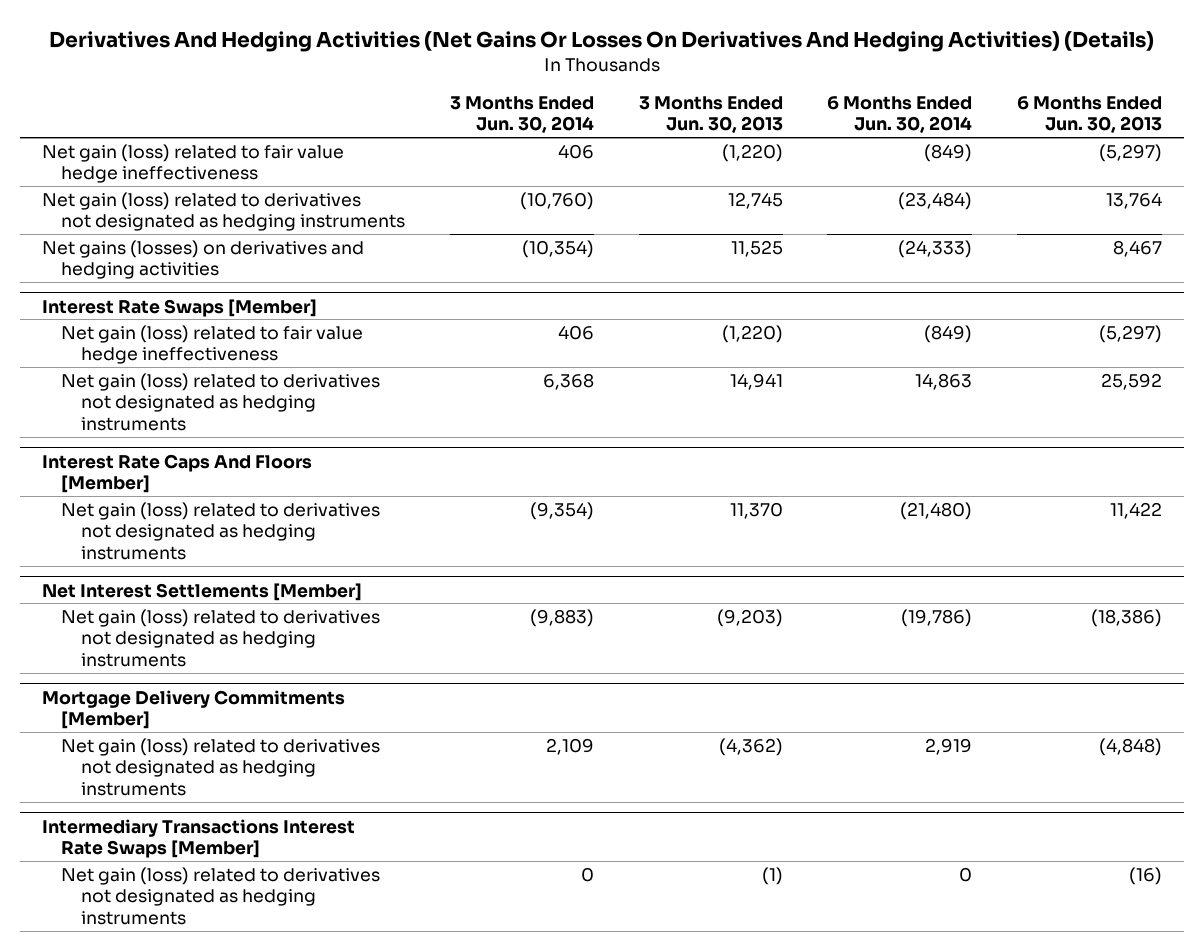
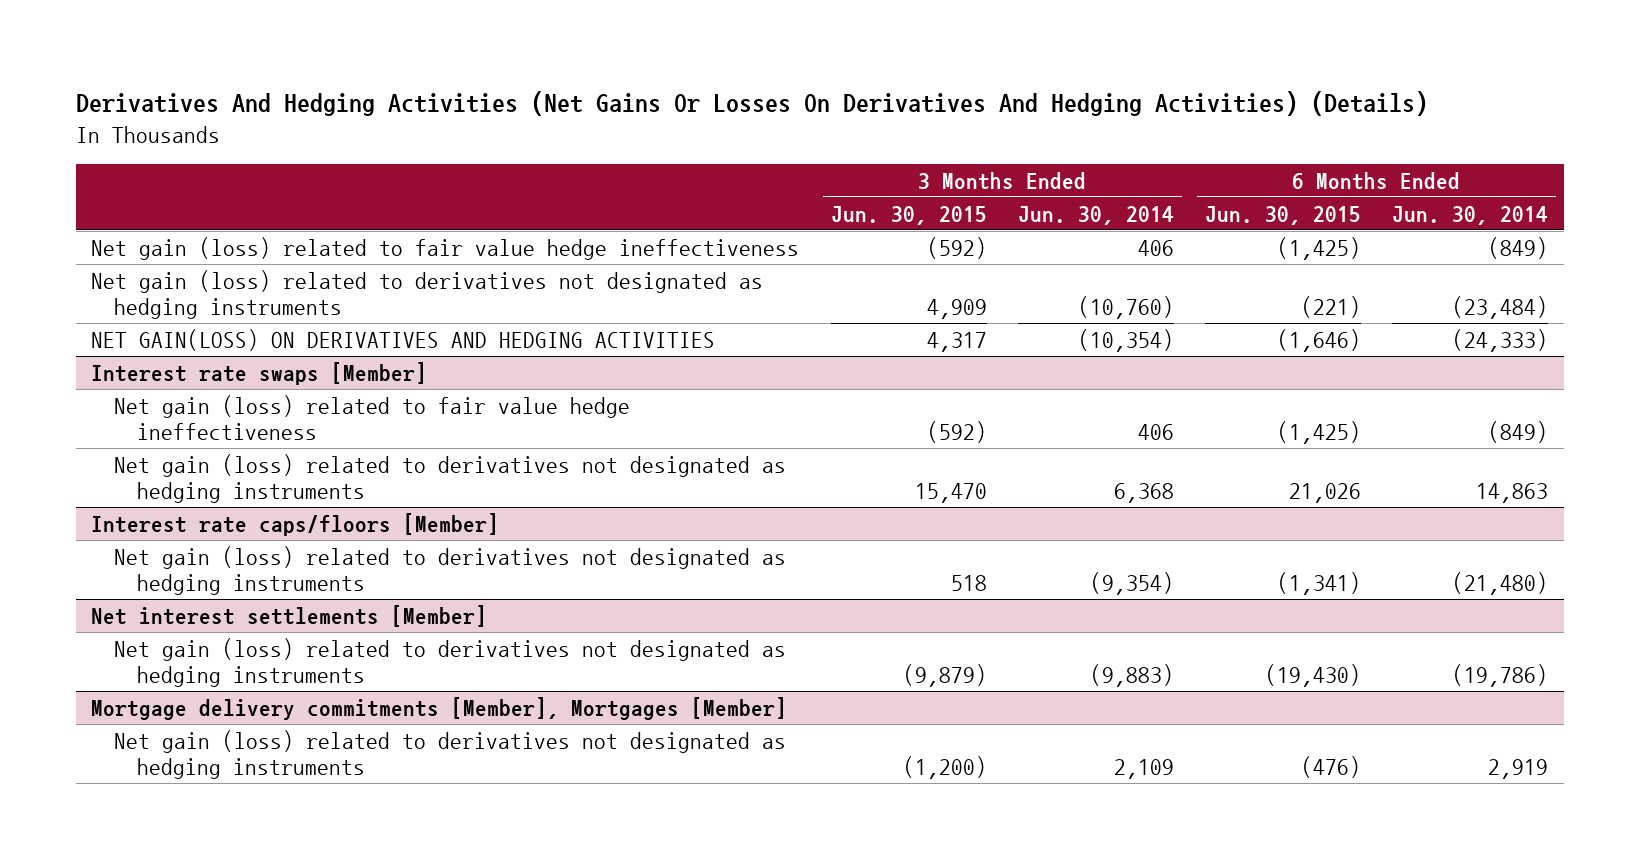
[638,95,783,134] 3 Months Ended Jun. 30, 2013 -> none
[1017,95,1163,134] 6 Months Ended Jun. 30, 2013 -> none
none -> [830,205,987,225] Jun. 30, 2015
none -> [1204,205,1361,225] Jun. 30, 2015
[42,239,365,280] Net gains (losses) on derivatives and hedging activities -> [91,328,716,351] NET GAIN(LOSS) ON DERIVATIVES AND HEDGING ACTIVITIES
[42,298,318,317] Interest Rate Swaps [Member] -> [91,361,428,385] Interest rate swaps [Member]
[42,453,313,494] Interest Rate Caps And Floors [Member] -> [91,512,500,536] Interest rate caps/floors [Member]
[42,582,363,601] Net Interest Settlements [Member] -> [91,604,488,627] Net interest settlements [Member]
[42,689,346,730] Mortgage Delivery Commitments [Member] -> [91,696,788,720] Mortgage delivery commitments [Member], Mortgages [Member]
[42,818,356,859] Intermediary Transactions Interest Rate Swaps [Member] -> none
[61,866,381,925] Net gain (loss) related to derivatives not designated as hedging instruments -> none

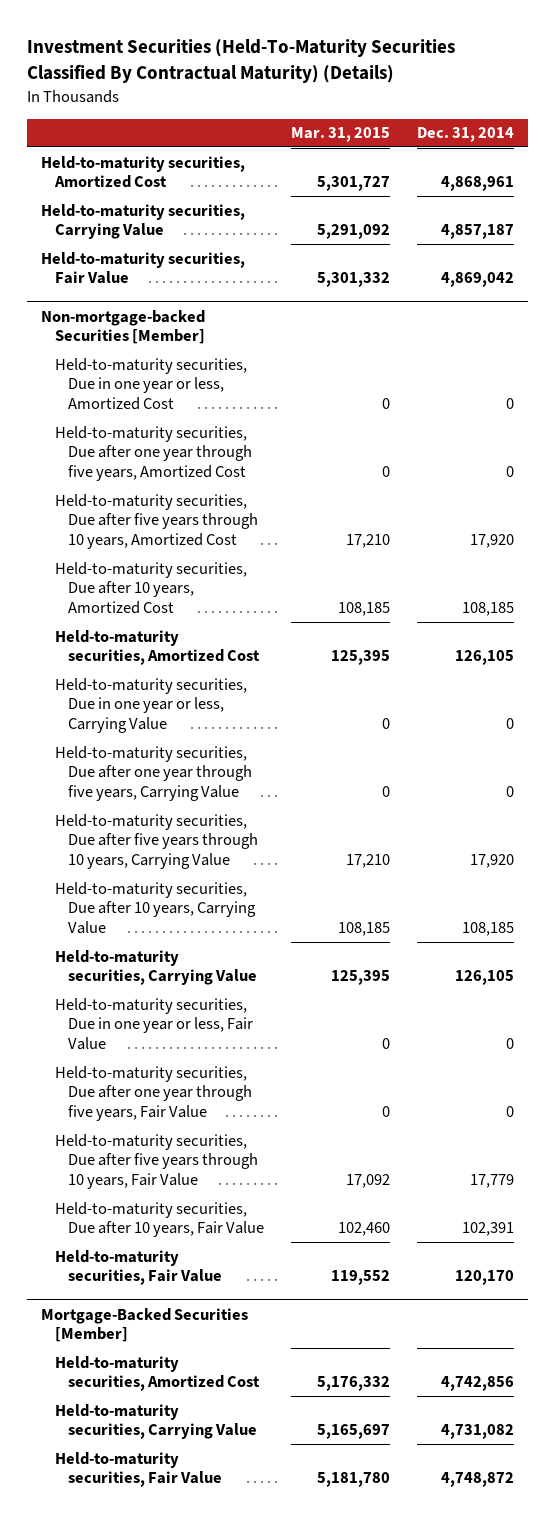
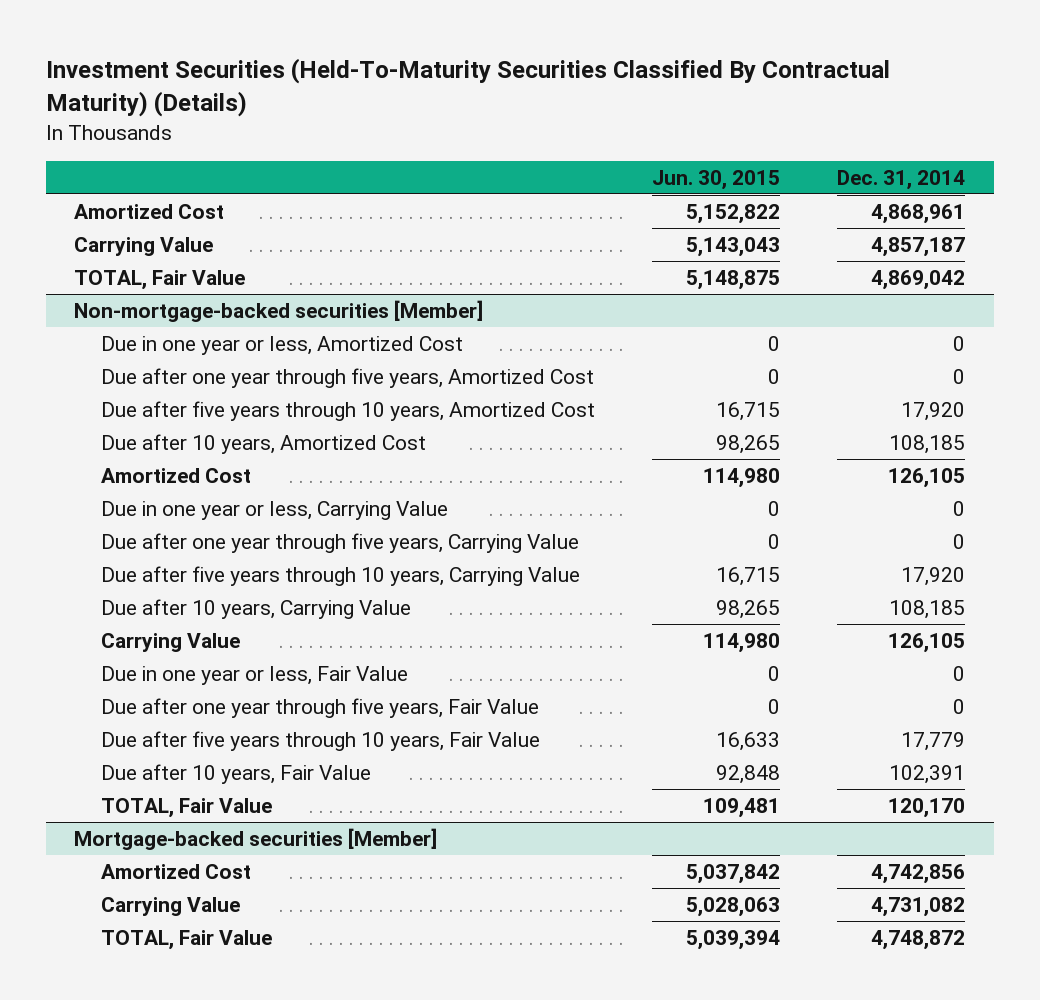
[291,127,391,143] Mar. 31, 2015 -> none
none -> [652,169,781,190] Jun. 30, 2015
[41,155,246,189] Held-to-maturity securities, Amortized Cost -> [74,204,225,220] Amortized Cost
[41,203,246,240] Held-to-maturity securities, Carrying Value -> [74,237,214,257] Carrying Value
[41,251,246,285] Held-to-maturity securities, Fair Value -> [74,270,246,291] TOTAL, Fair Value
[41,309,206,345] Non-mortgage-backed Securities [Member] -> [74,300,484,323] Non-mortgage-backed securities [Member]
[54,357,247,411] Held-to-maturity securities, Due in one year or less, Amortized Cost -> [101,336,464,356] Due in one year or less, Amortized Cost
[54,425,252,482] Held-to-maturity securities, Due after one year through five years, Amortized Cost -> [101,368,595,389] Due after one year through five years, Amortized Cost
[54,493,258,550] Held-to-maturity securities, Due after five years through 10 years, Amortized Cost -> [101,401,596,422] Due after five years through 10 years, Amortized Cost
[54,561,247,615] Held-to-maturity securities, Due after 10 years, Amortized Cost -> [101,434,427,455] Due after 10 years, Amortized Cost
[54,629,260,666] Held-to-maturity securities, Amortized Cost -> [101,468,252,484] Amortized Cost
[54,677,247,734] Held-to-maturity securities, Due in one year or less, Carrying Value -> [101,501,449,521] Due in one year or less, Carrying Value
[54,745,252,802] Held-to-maturity securities, Due after one year through five years, Carrying Value -> [101,533,580,554] Due after one year through five years, Carrying Value
[54,813,258,870] Held-to-maturity securities, Due after five years through 10 years, Carrying Value -> [101,566,581,587] Due after five years through 10 years, Carrying Value
[54,881,256,935] Held-to-maturity securities, Due after 10 years, Carrying Value -> [101,599,412,620] Due after 10 years, Carrying Value
[54,949,257,986] Held-to-maturity securities, Carrying Value -> [101,633,241,653] Carrying Value
[54,997,253,1051] Held-to-maturity securities, Due in one year or less, Fair Value -> [101,666,409,686] Due in one year or less, Fair Value
[54,1065,252,1122] Held-to-maturity securities, Due after one year through five years, Fair Value -> [101,698,540,719] Due after one year through five years, Fair Value
[54,1133,258,1190] Held-to-maturity securities, Due after five years through 10 years, Fair Value -> [101,731,541,752] Due after five years through 10 years, Fair Value
[54,1201,264,1238] Held-to-maturity securities, Due after 10 years, Fair Value -> [101,764,372,785] Due after 10 years, Fair Value
[54,1249,222,1286] Held-to-maturity securities, Fair Value -> [101,798,273,819] TOTAL, Fair Value
[41,1307,249,1343] Mortgage-Backed Securities [Member] -> [74,828,438,851] Mortgage-backed securities [Member]
[54,1355,260,1392] Held-to-maturity securities, Amortized Cost -> [101,864,252,880] Amortized Cost
[54,1403,257,1440] Held-to-maturity securities, Carrying Value -> [101,897,241,917] Carrying Value
[54,1451,222,1488] Held-to-maturity securities, Fair Value -> [101,930,273,951] TOTAL, Fair Value

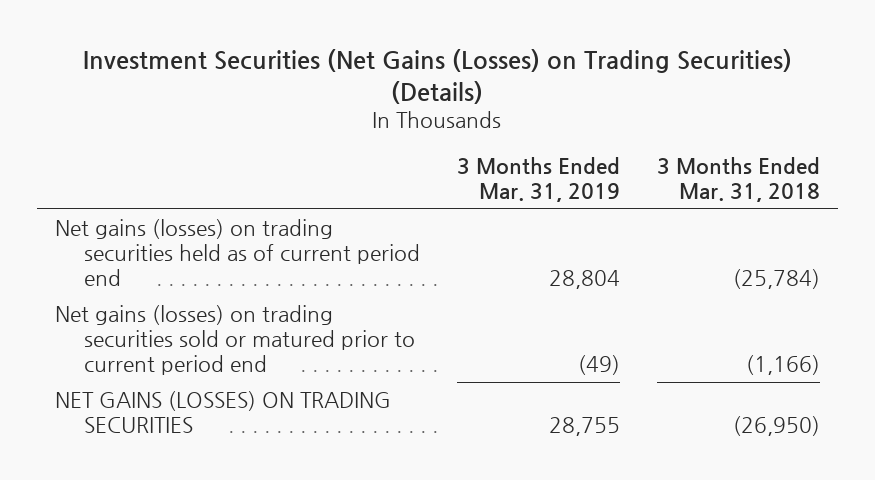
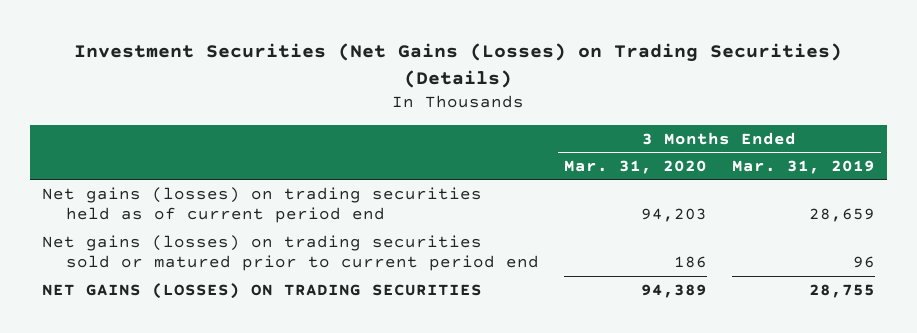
[656,157,820,202] 3 Months Ended Mar. 31, 2018 -> none
none -> [564,159,708,174] Mar. 31, 2020
[548,269,620,289] 28,804 -> [808,208,875,223] 28,659
[577,354,620,375] (49) -> [852,256,875,269] 96

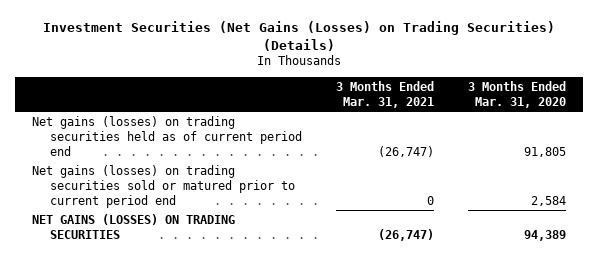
[731,159,875,174] Mar. 31, 2019 -> none
none -> [335,80,434,108] 3 Months Ended Mar. 31, 2021
[641,208,708,223] 94,203 -> [523,146,566,157] 91,805
[674,256,708,269] 186 -> [530,195,566,206] 2,584

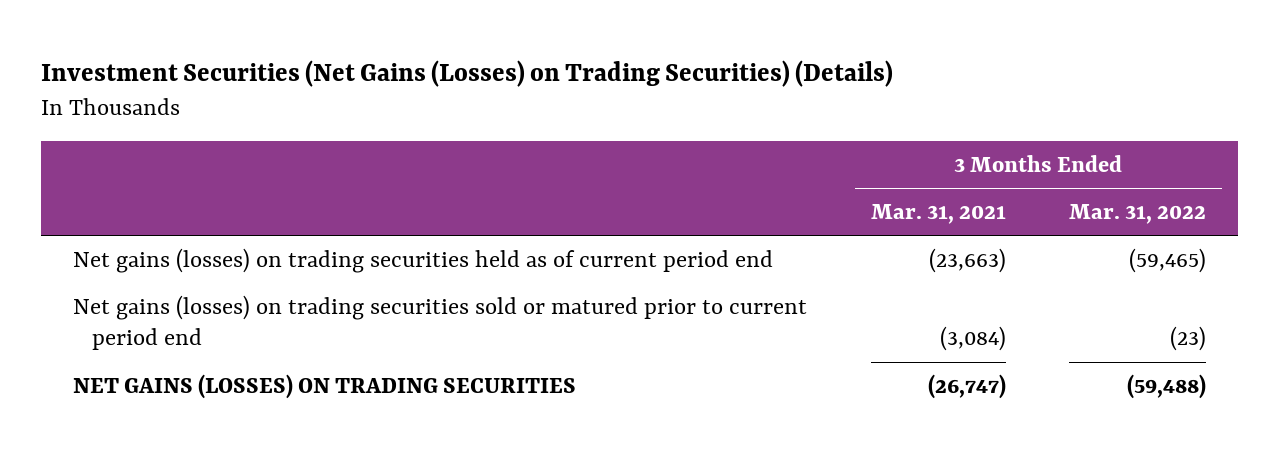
[467,80,566,108] 3 Months Ended Mar. 31, 2020 -> none
none -> [1069,203,1207,224] Mar. 31, 2022
[377,145,434,157] (26,747) -> [928,247,1006,273] (23,663)
[426,195,434,205] 0 -> [939,326,1006,352] (3,084)

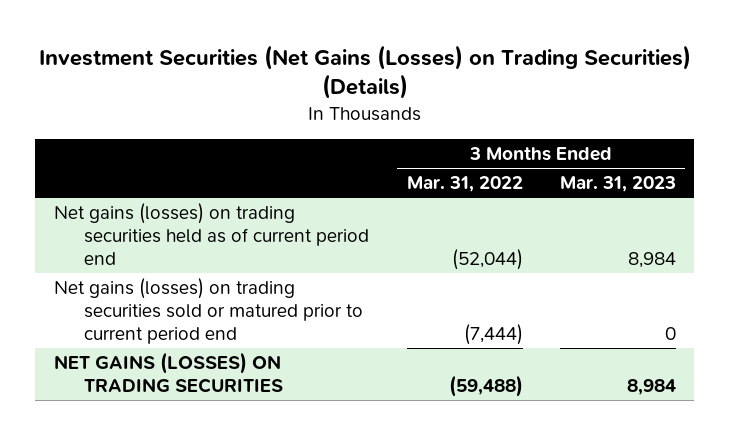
[870,203,1006,224] Mar. 31, 2021 -> none
none -> [559,176,676,193] Mar. 31, 2023
[1129,247,1207,273] (59,465) -> [451,248,523,270] (52,044)
[1170,326,1207,352] (23) -> [463,323,523,345] (7,444)

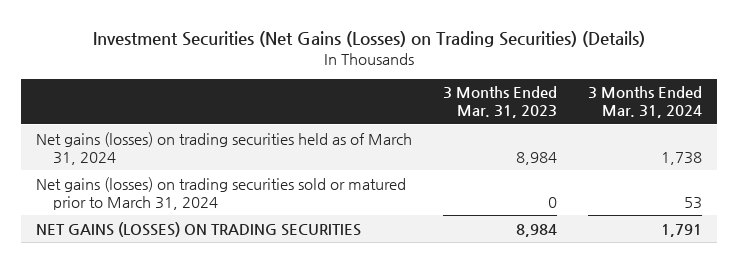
[406,176,523,193] Mar. 31, 2022 -> none
none -> [587,86,702,119] 3 Months Ended Mar. 31, 2024
[53,202,370,265] Net gains (losses) on trading securities held as of current period end -> [36,131,413,165] Net gains (losses) on trading securities held as of March 31, 2024
[53,277,364,344] Net gains (losses) on trading securities sold or matured prior to current period end -> [36,176,407,210] Net gains (losses) on trading securities sold or matured prior to March 31, 2024

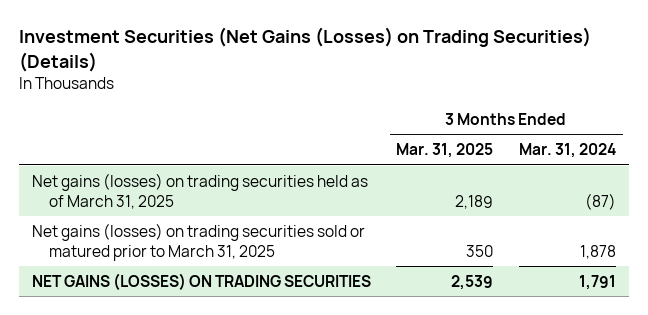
[443,86,558,119] 3 Months Ended Mar. 31, 2023 -> none
none -> [396,143,494,159] Mar. 31, 2025
[36,131,413,165] Net gains (losses) on trading securities held as of March 31, 2024 -> [31,172,368,209] Net gains (losses) on trading securities held as of March 31, 2025
[660,151,702,165] 1,738 -> [585,192,617,210] (87)
[36,176,407,210] Net gains (losses) on trading securities sold or matured prior to March 31, 2024 -> [31,222,365,261] Net gains (losses) on trading securities sold or matured prior to March 31, 2025
[683,196,702,209] 53 -> [580,244,617,259] 1,878

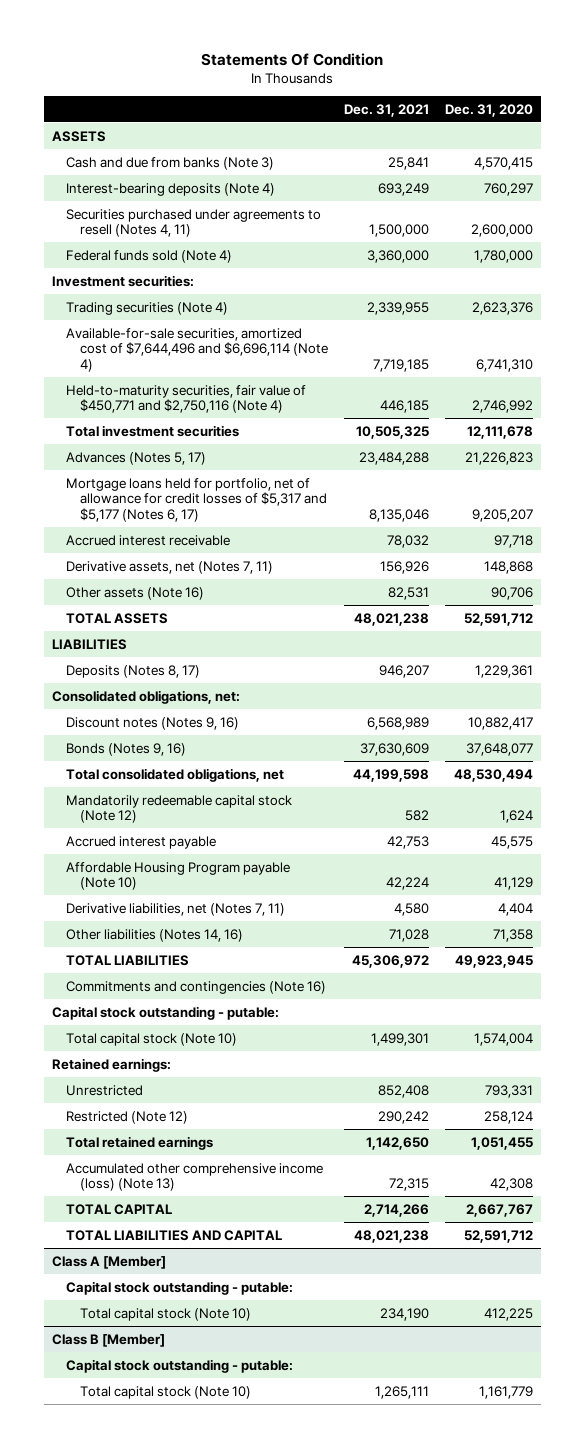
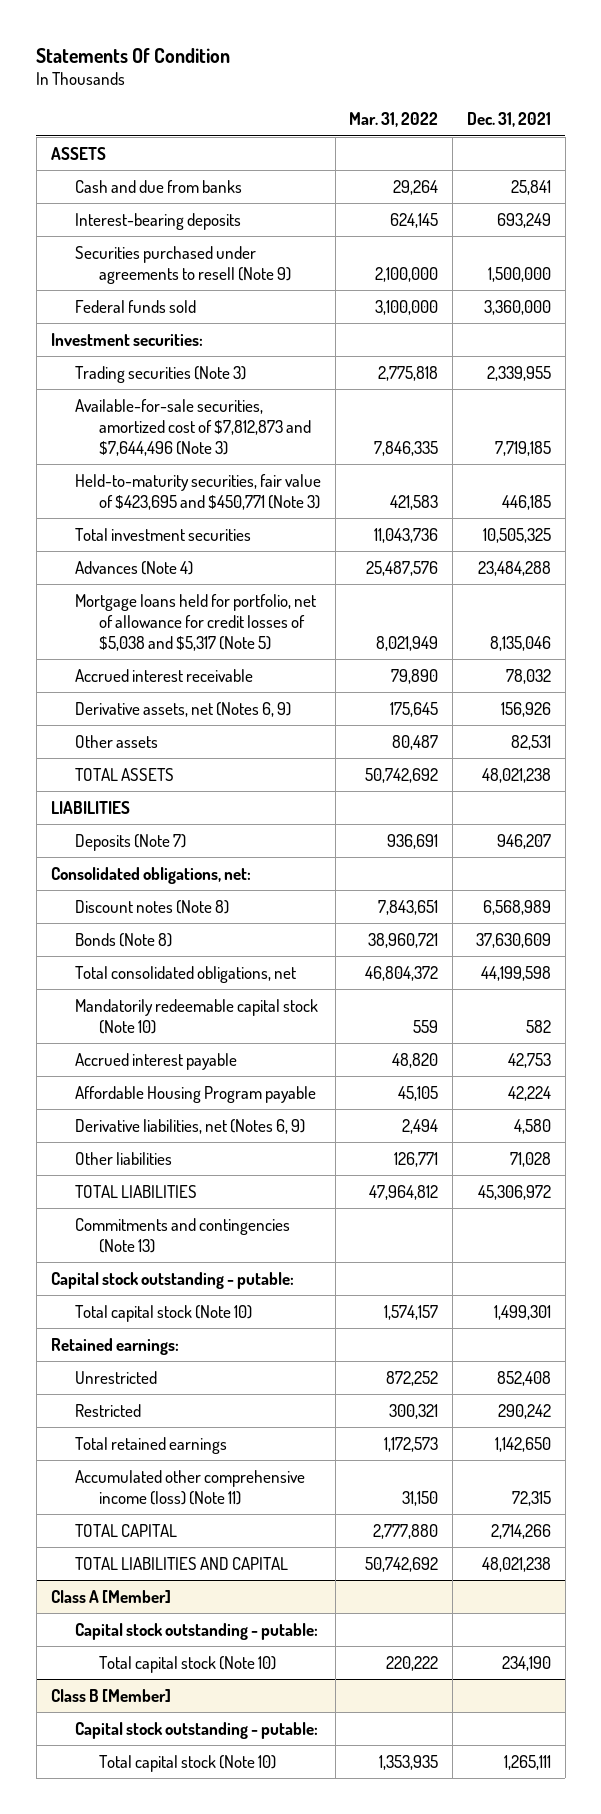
[444,103,533,117] Dec. 31, 2020 -> none
none -> [349,112,439,128] Mar. 31, 2022
[65,156,274,170] Cash and due from banks (Note 3) -> [74,179,242,193] Cash and due from banks
[65,182,275,196] Interest-bearing deposits (Note 4) -> [74,212,241,230] Interest-bearing deposits
[65,208,321,238] Securities purchased under agreements to resell (Notes 4, 11) -> [74,245,292,284] Securities purchased under agreements to resell (Note 9)
[65,249,232,263] Federal funds sold (Note 4) -> [74,299,196,313] Federal funds sold
[65,301,228,315] Trading securities (Note 4) -> [74,365,246,383] Trading securities (Note 3)
[65,327,328,372] Available-for-sale securities, amortized cost of $7,644,496 and $6,696,114 (Note 4) -> [74,398,312,456] Available-for-sale securities, amortized cost of $7,812,873 and $7,644,496 (Note 3)
[65,384,306,414] Held-to-maturity securities, fair value of $450,771 and $2,750,116 (Note 4) -> [74,473,321,510] Held-to-maturity securities, fair value of $423,695 and $450,771 (Note 3)
[65,451,206,465] Advances (Notes 5, 17) -> [74,560,193,575] Advances (Note 4)
[65,477,327,522] Mortgage loans held for portfolio, net of allowance for credit losses of $5,317 and $5,177 (Notes 6, 17) -> [74,593,316,651] Mortgage loans held for portfolio, net of allowance for credit losses of $5,038 and $5,317 (Note 5)
[65,560,273,574] Derivative assets, net (Notes 7, 11) -> [74,701,291,717] Derivative assets, net (Notes 6, 9)
[65,586,204,600] Other assets (Note 16) -> [74,734,158,748] Other assets
[65,664,200,678] Deposits (Notes 8, 17) -> [74,833,186,851] Deposits (Note 7)
[65,716,239,730] Discount notes (Notes 9, 16) -> [74,899,229,914] Discount notes (Note 8)
[65,742,186,756] Bonds (Notes 9, 16) -> [74,932,172,947] Bonds (Note 8)
[65,794,292,824] Mandatorily redeemable capital stock (Note 12) -> [74,998,318,1034] Mandatorily redeemable capital stock (Note 10)
[65,861,290,891] Affordable Housing Program payable (Note 10) -> [74,1085,316,1103] Affordable Housing Program payable
[65,902,285,916] Derivative liabilities, net (Notes 7, 11) -> [74,1118,305,1134] Derivative liabilities, net (Notes 6, 9)
[65,928,243,942] Other liabilities (Notes 14, 16) -> [74,1151,172,1165] Other liabilities
[65,980,326,994] Commitments and contingencies (Note 16) -> [74,1217,290,1253] Commitments and contingencies (Note 13)
[65,1110,188,1124] Restricted (Note 12) -> [74,1403,141,1417] Restricted
[65,1162,323,1192] Accumulated other comprehensive income (loss) (Note 13) -> [74,1469,305,1505] Accumulated other comprehensive income (loss) (Note 11)

